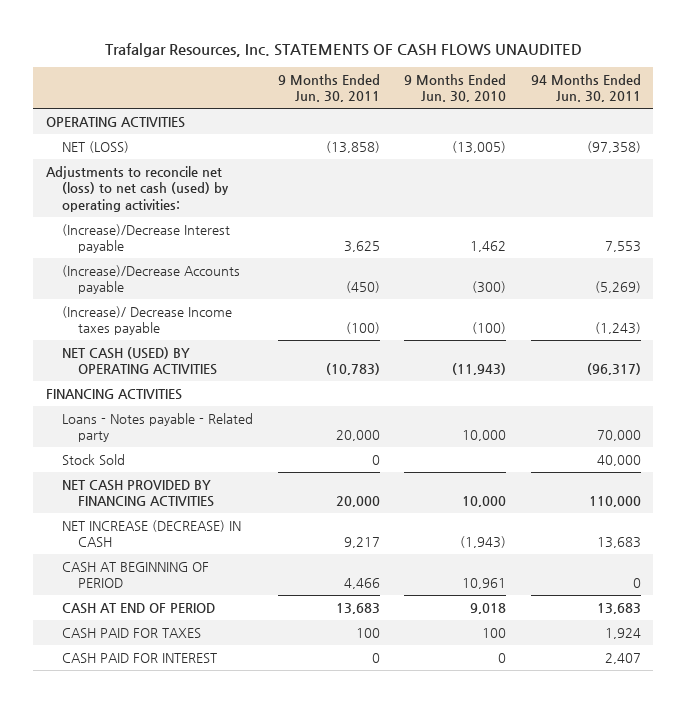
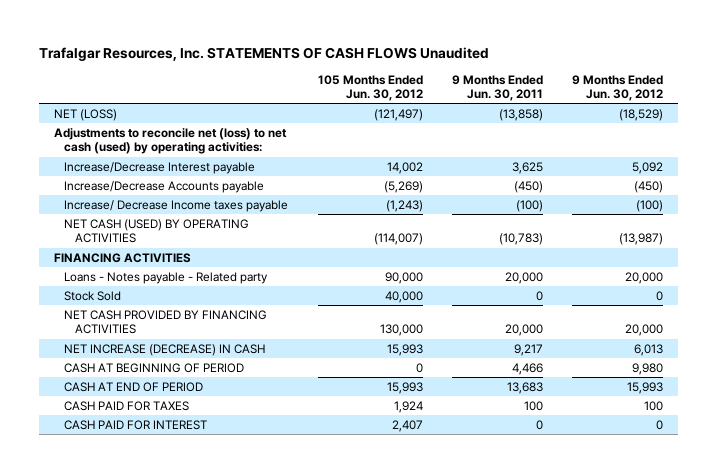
[105,42,583,57] Trafalgar Resources, Inc. STATEMENTS OF CASH FLOWS UNAUDITED -> [39,46,490,61] Trafalgar Resources, Inc. STATEMENTS OF CASH FLOWS Unaudited
[404,74,507,103] 9 Months Ended Jun. 30, 2010 -> none
[531,74,642,103] 94 Months Ended Jun. 30, 2011 -> none
none -> [317,74,423,102] 105 Months Ended Jun. 30, 2012
none -> [572,74,664,102] 9 Months Ended Jun. 30, 2012
[45,117,185,129] OPERATING ACTIVITIES -> none
[61,224,230,254] (Increase)/Decrease Interest payable -> [64,161,256,174] Increase/Decrease Interest payable
[61,265,240,295] (Increase)/Decrease Accounts payable -> [64,180,265,193] Increase/Decrease Accounts payable
[61,306,232,336] (Increase)/ Decrease Income taxes payable -> [64,199,289,212] Increase/ Decrease Income taxes payable

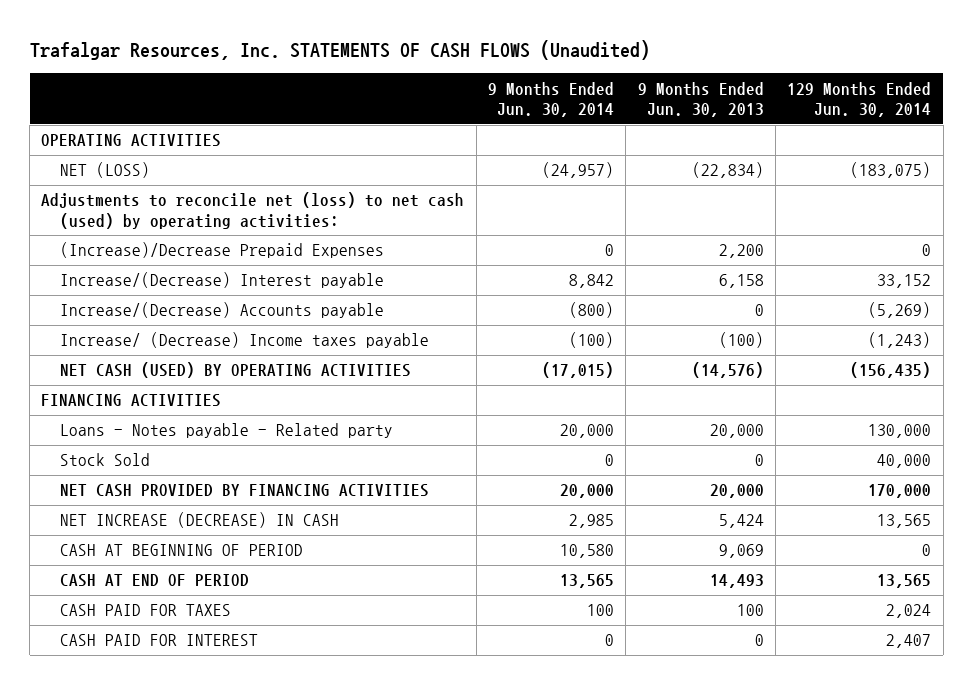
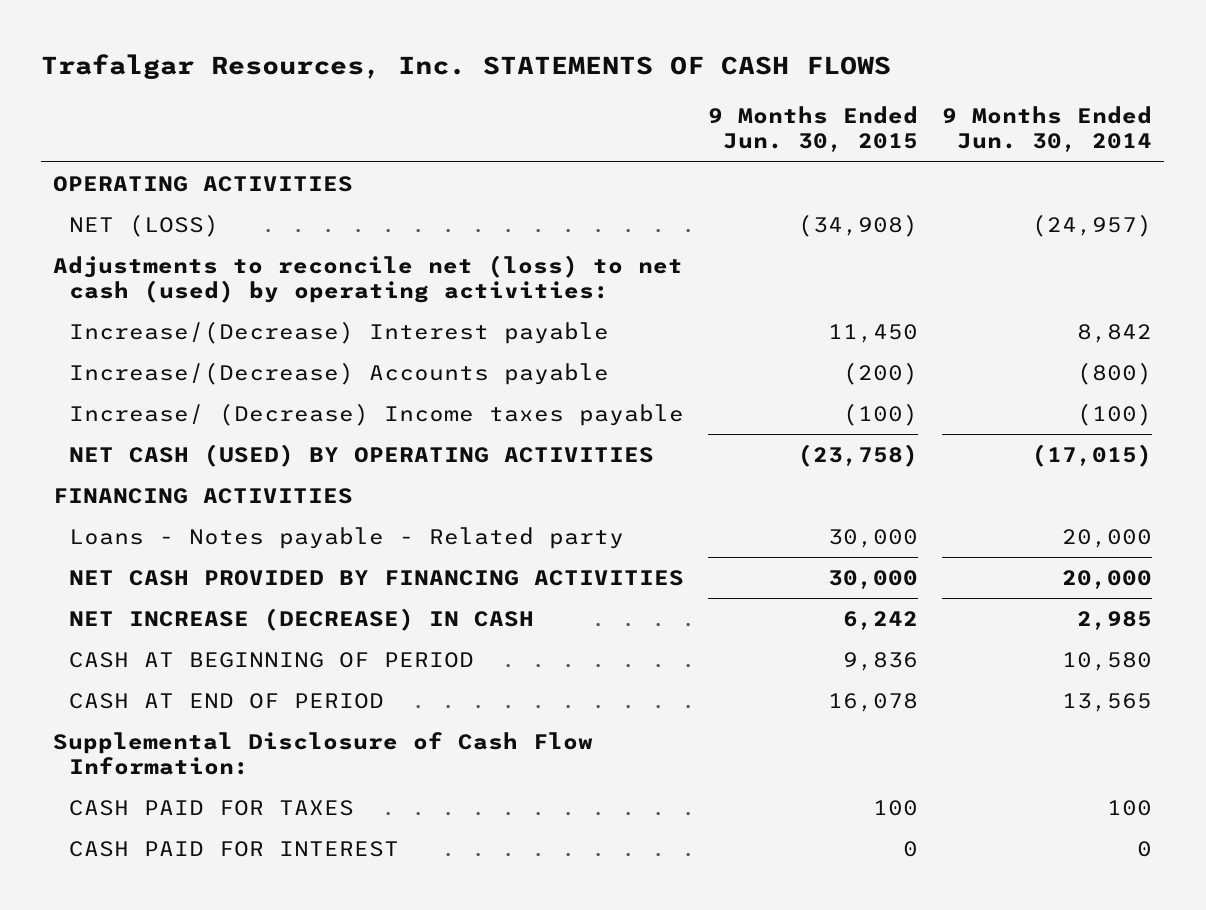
[29,40,650,61] Trafalgar Resources, Inc. STATEMENTS OF CASH FLOWS (Unaudited) -> [41,54,892,80] Trafalgar Resources, Inc. STATEMENTS OF CASH FLOWS
[637,81,764,118] 9 Months Ended Jun. 30, 2013 -> none
[787,81,932,118] 129 Months Ended Jun. 30, 2014 -> none
none -> [708,106,919,153] 9 Months Ended Jun. 30, 2015
[59,242,384,259] (Increase)/Decrease Prepaid Expenses -> none
[59,453,150,467] Stock Sold -> none
none -> [53,732,594,775] Supplemental Disclosure of Cash Flow Information:

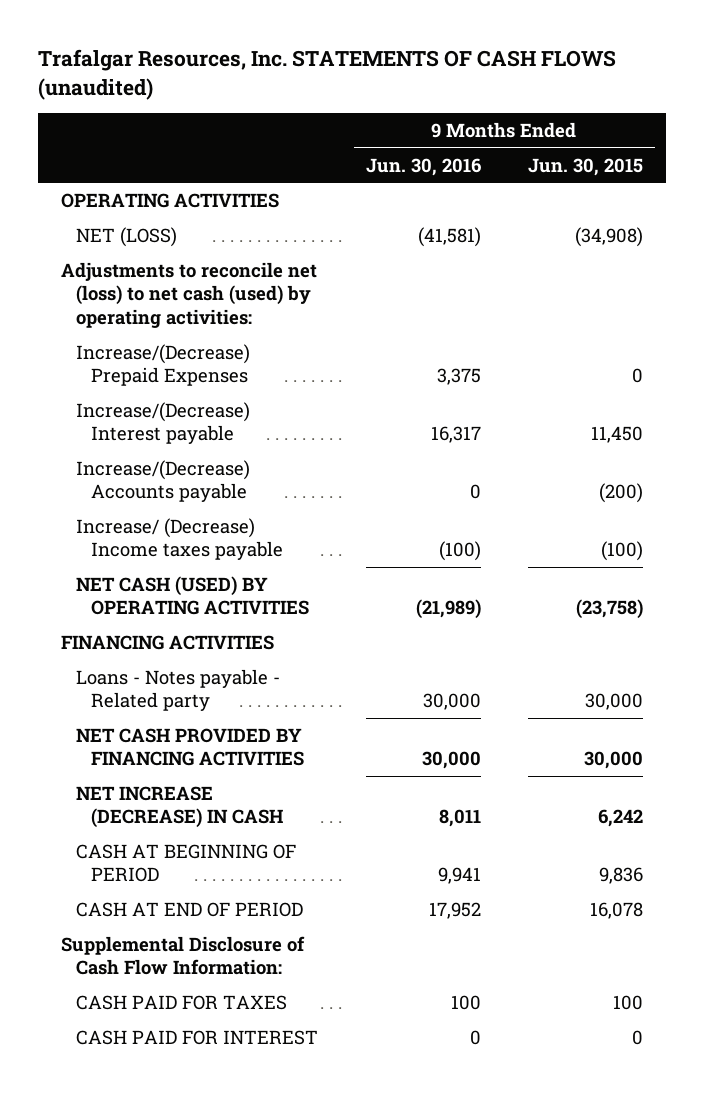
[41,54,892,80] Trafalgar Resources, Inc. STATEMENTS OF CASH FLOWS -> [37,49,616,100] Trafalgar Resources, Inc. STATEMENTS OF CASH FLOWS (unaudited)
[942,106,1153,153] 9 Months Ended Jun. 30, 2014 -> none
none -> [365,157,481,176] Jun. 30, 2016
none -> [76,343,251,387] Increase/(Decrease) Prepaid Expenses

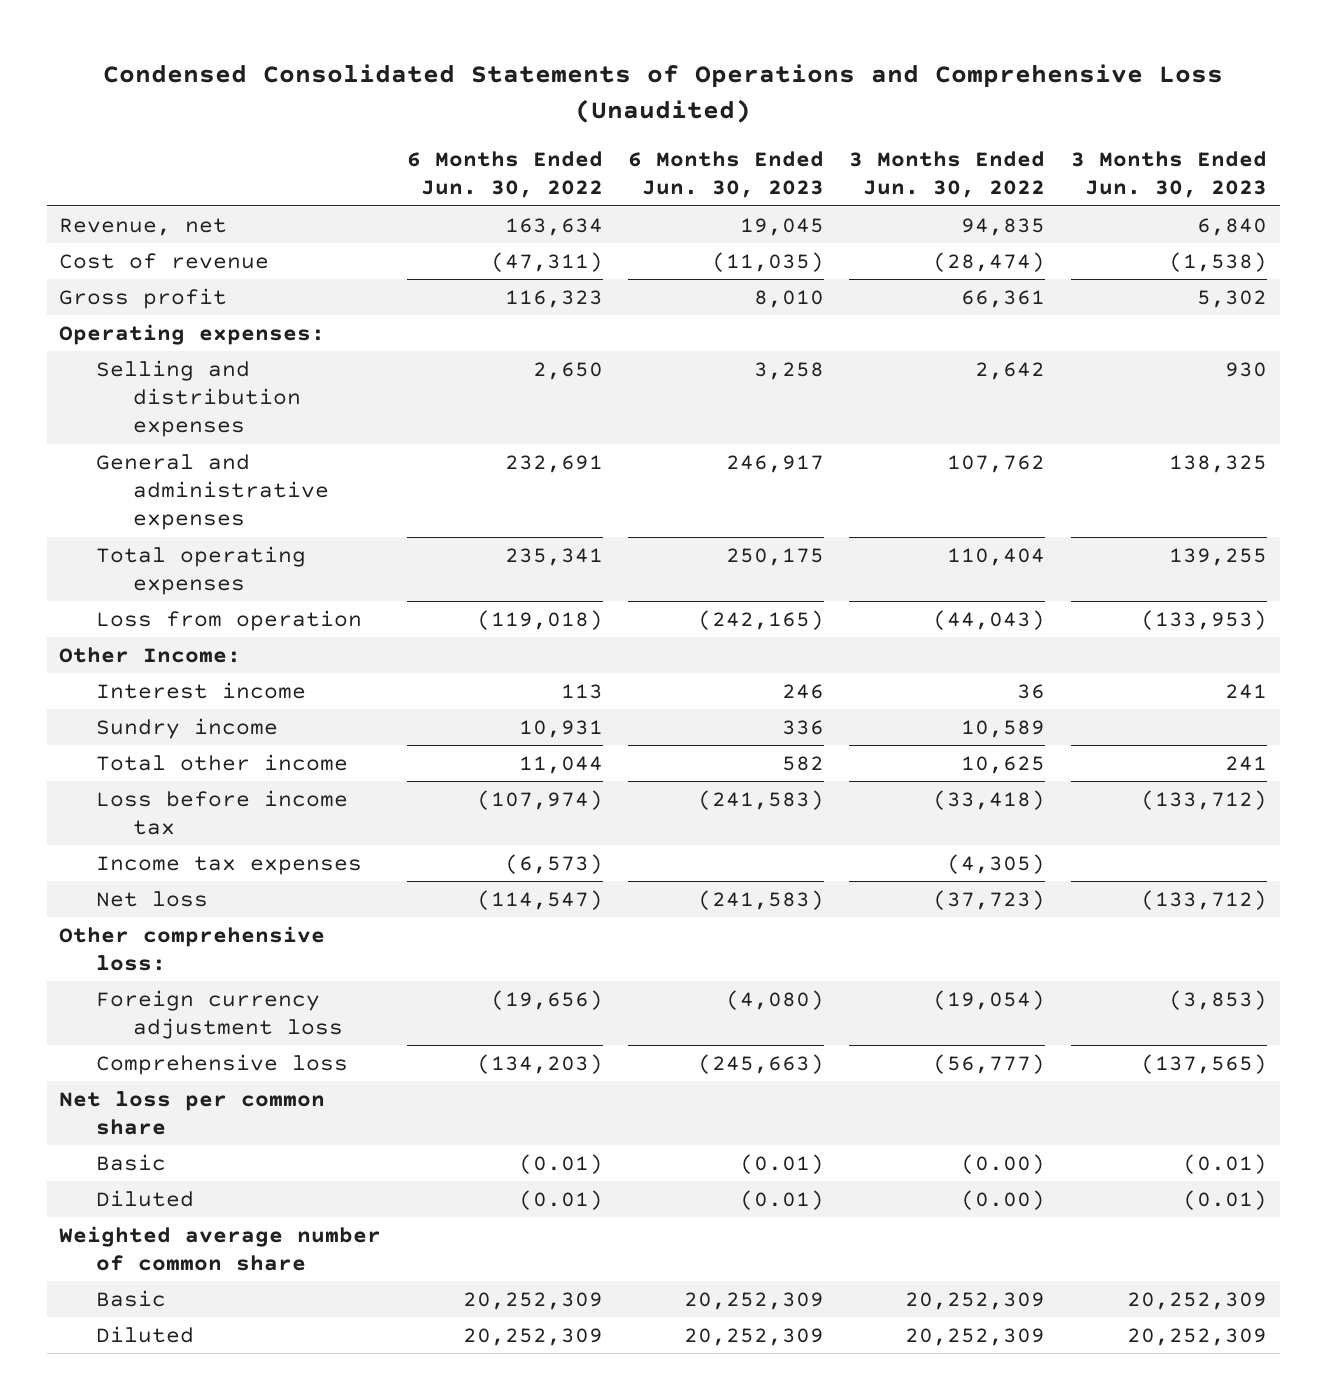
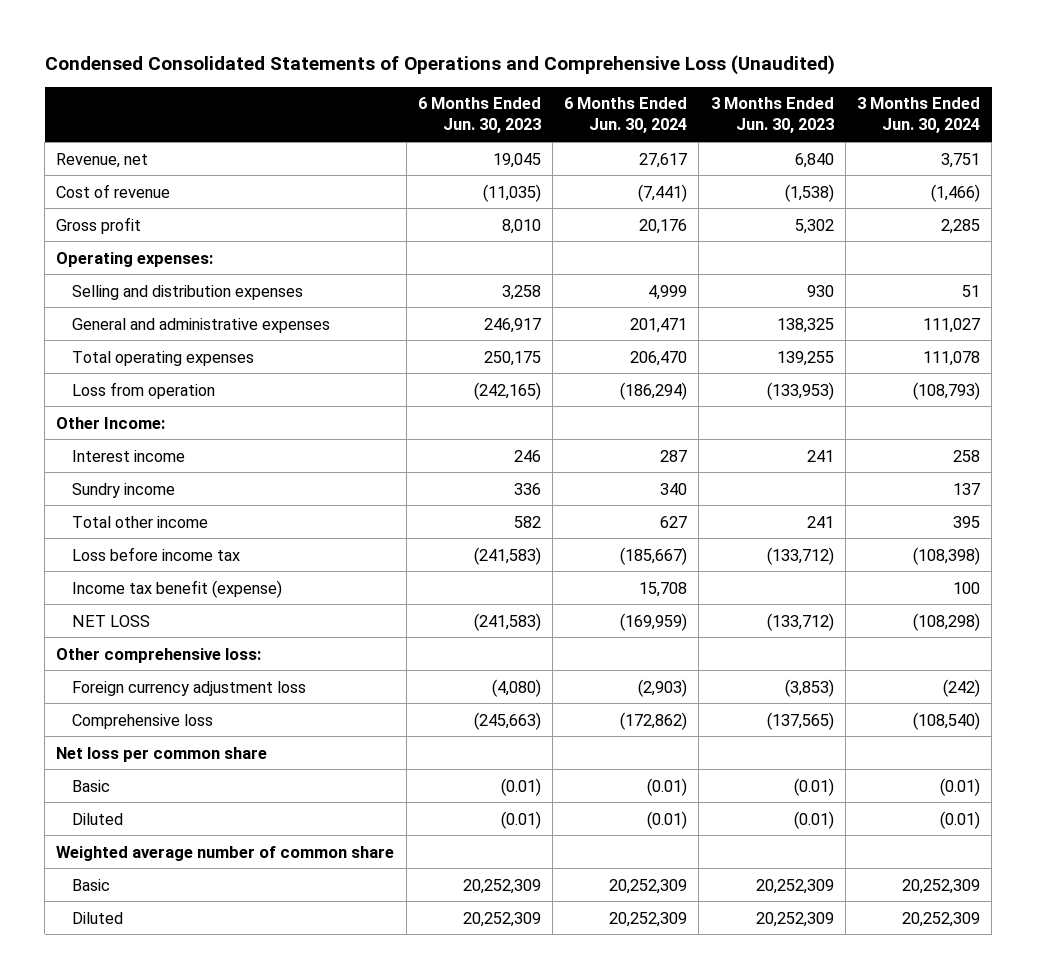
[406,151,603,199] 6 Months Ended Jun. 30, 2022 -> none
[849,151,1046,199] 3 Months Ended Jun. 30, 2022 -> none
none -> [564,97,688,134] 6 Months Ended Jun. 30, 2024
none -> [857,97,981,134] 3 Months Ended Jun. 30, 2024
[96,855,363,875] Income tax expenses -> [71,579,282,598] Income tax benefit (expense)
[96,890,209,907] Net loss -> [71,614,150,627] NET LOSS

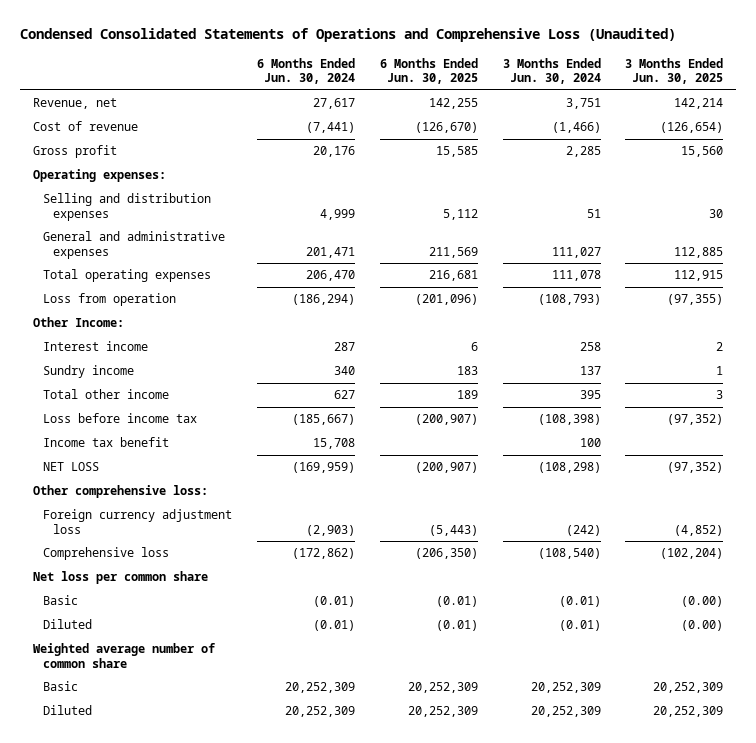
[417,97,541,134] 6 Months Ended Jun. 30, 2023 -> none
[710,97,834,134] 3 Months Ended Jun. 30, 2023 -> none
none -> [379,57,478,85] 6 Months Ended Jun. 30, 2025
none -> [625,57,724,85] 3 Months Ended Jun. 30, 2025
[71,579,282,598] Income tax benefit (expense) -> [42,437,169,448] Income tax benefit

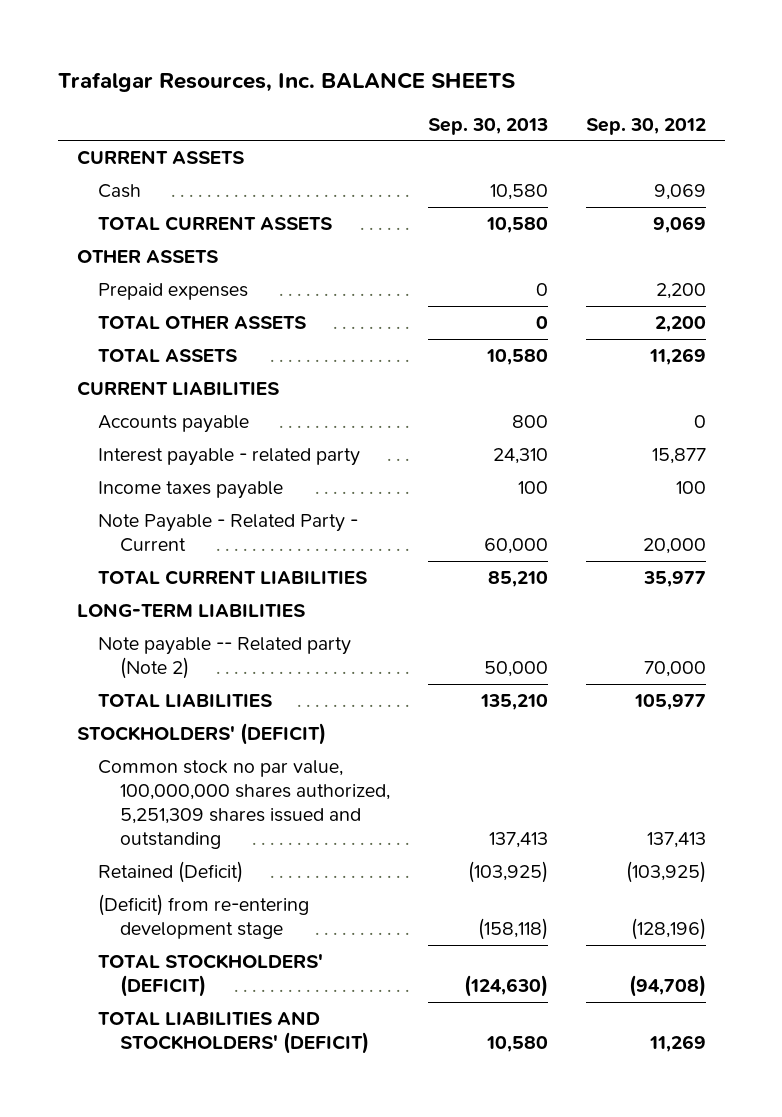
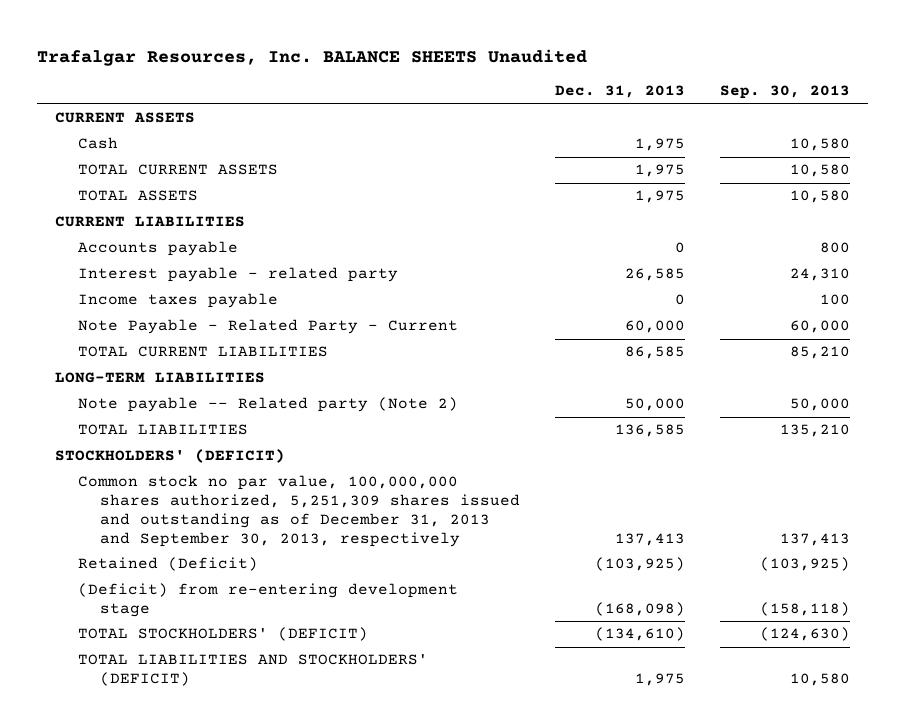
[57,71,515,92] Trafalgar Resources, Inc. BALANCE SHEETS -> [37,49,588,67] Trafalgar Resources, Inc. BALANCE SHEETS Unaudited
[585,117,706,135] Sep. 30, 2012 -> none
none -> [555,85,686,99] Dec. 31, 2013
[76,250,218,264] OTHER ASSETS -> none
[98,283,249,301] Prepaid expenses -> none
[98,316,307,330] TOTAL OTHER ASSETS -> none
[98,760,390,850] Common stock no par value, 100,000,000 shares authorized, 5,251,309 shares issued and outstanding -> [77,475,521,547] Common stock no par value, 100,000,000 shares authorized, 5,251,309 shares issued and outstanding as of December 31, 2013 and September 30, 2013, respectively

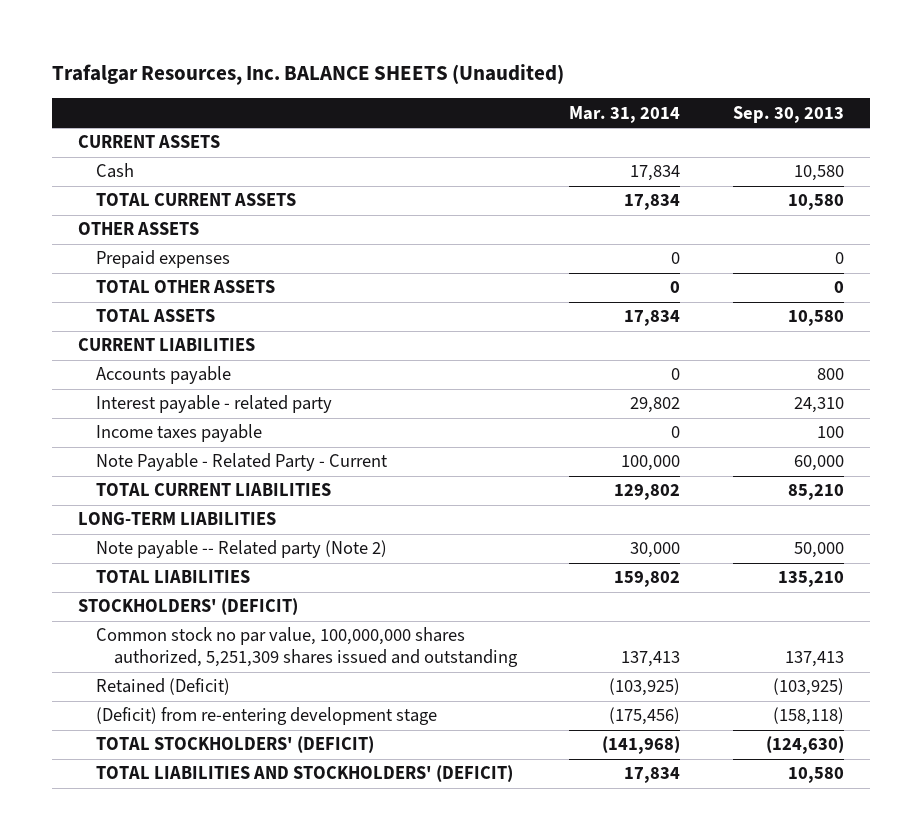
[37,49,588,67] Trafalgar Resources, Inc. BALANCE SHEETS Unaudited -> [51,64,564,86] Trafalgar Resources, Inc. BALANCE SHEETS (Unaudited)
[555,85,686,99] Dec. 31, 2013 -> none
none -> [569,105,681,123] Mar. 31, 2014
none -> [77,222,199,236] OTHER ASSETS
none -> [95,250,230,269] Prepaid expenses
none -> [95,280,275,294] TOTAL OTHER ASSETS
[77,475,521,547] Common stock no par value, 100,000,000 shares authorized, 5,251,309 shares issued and outstanding as of December 31, 2013 and September 30, 2013, respectively -> [95,627,518,668] Common stock no par value, 100,000,000 shares authorized, 5,251,309 shares issued and outstanding

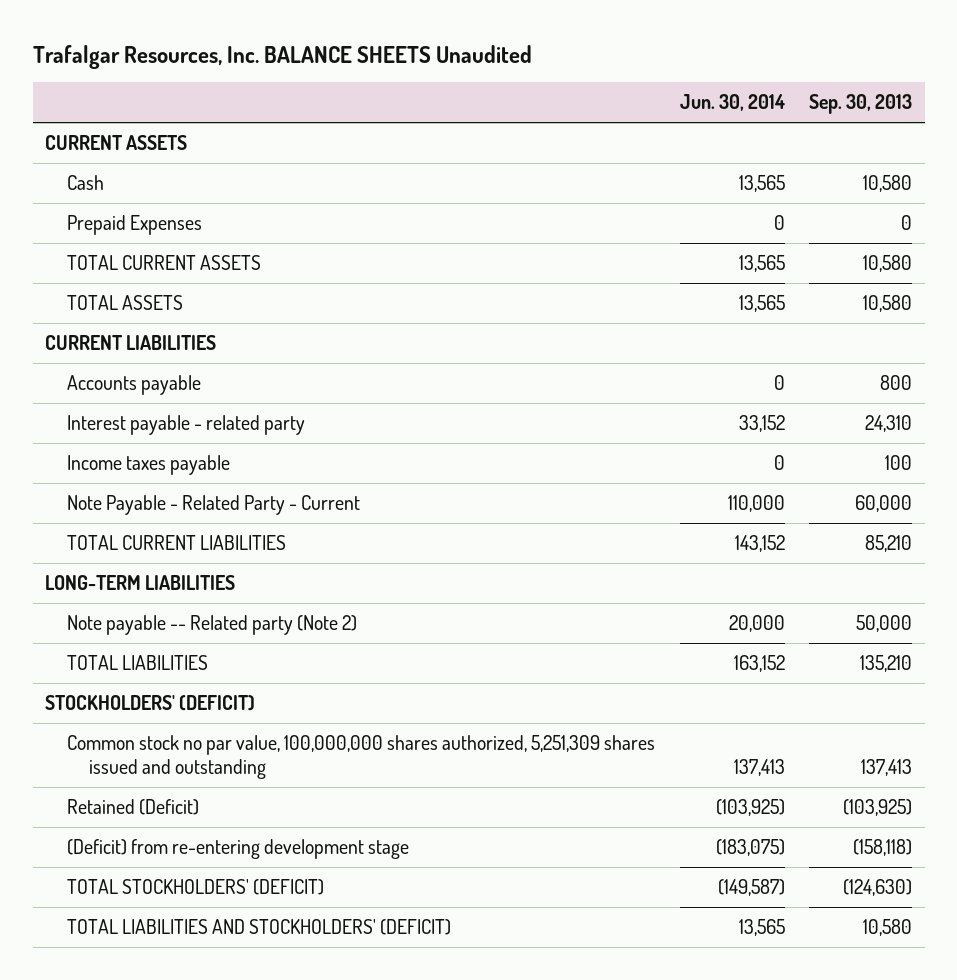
[51,64,564,86] Trafalgar Resources, Inc. BALANCE SHEETS (Unaudited) -> [32,44,532,69] Trafalgar Resources, Inc. BALANCE SHEETS Unaudited
[569,105,681,123] Mar. 31, 2014 -> none
none -> [679,94,785,112] Jun. 30, 2014
none -> [67,214,203,235] Prepaid Expenses
[77,222,199,236] OTHER ASSETS -> none
[95,250,230,269] Prepaid expenses -> none
[95,280,275,294] TOTAL OTHER ASSETS -> none

